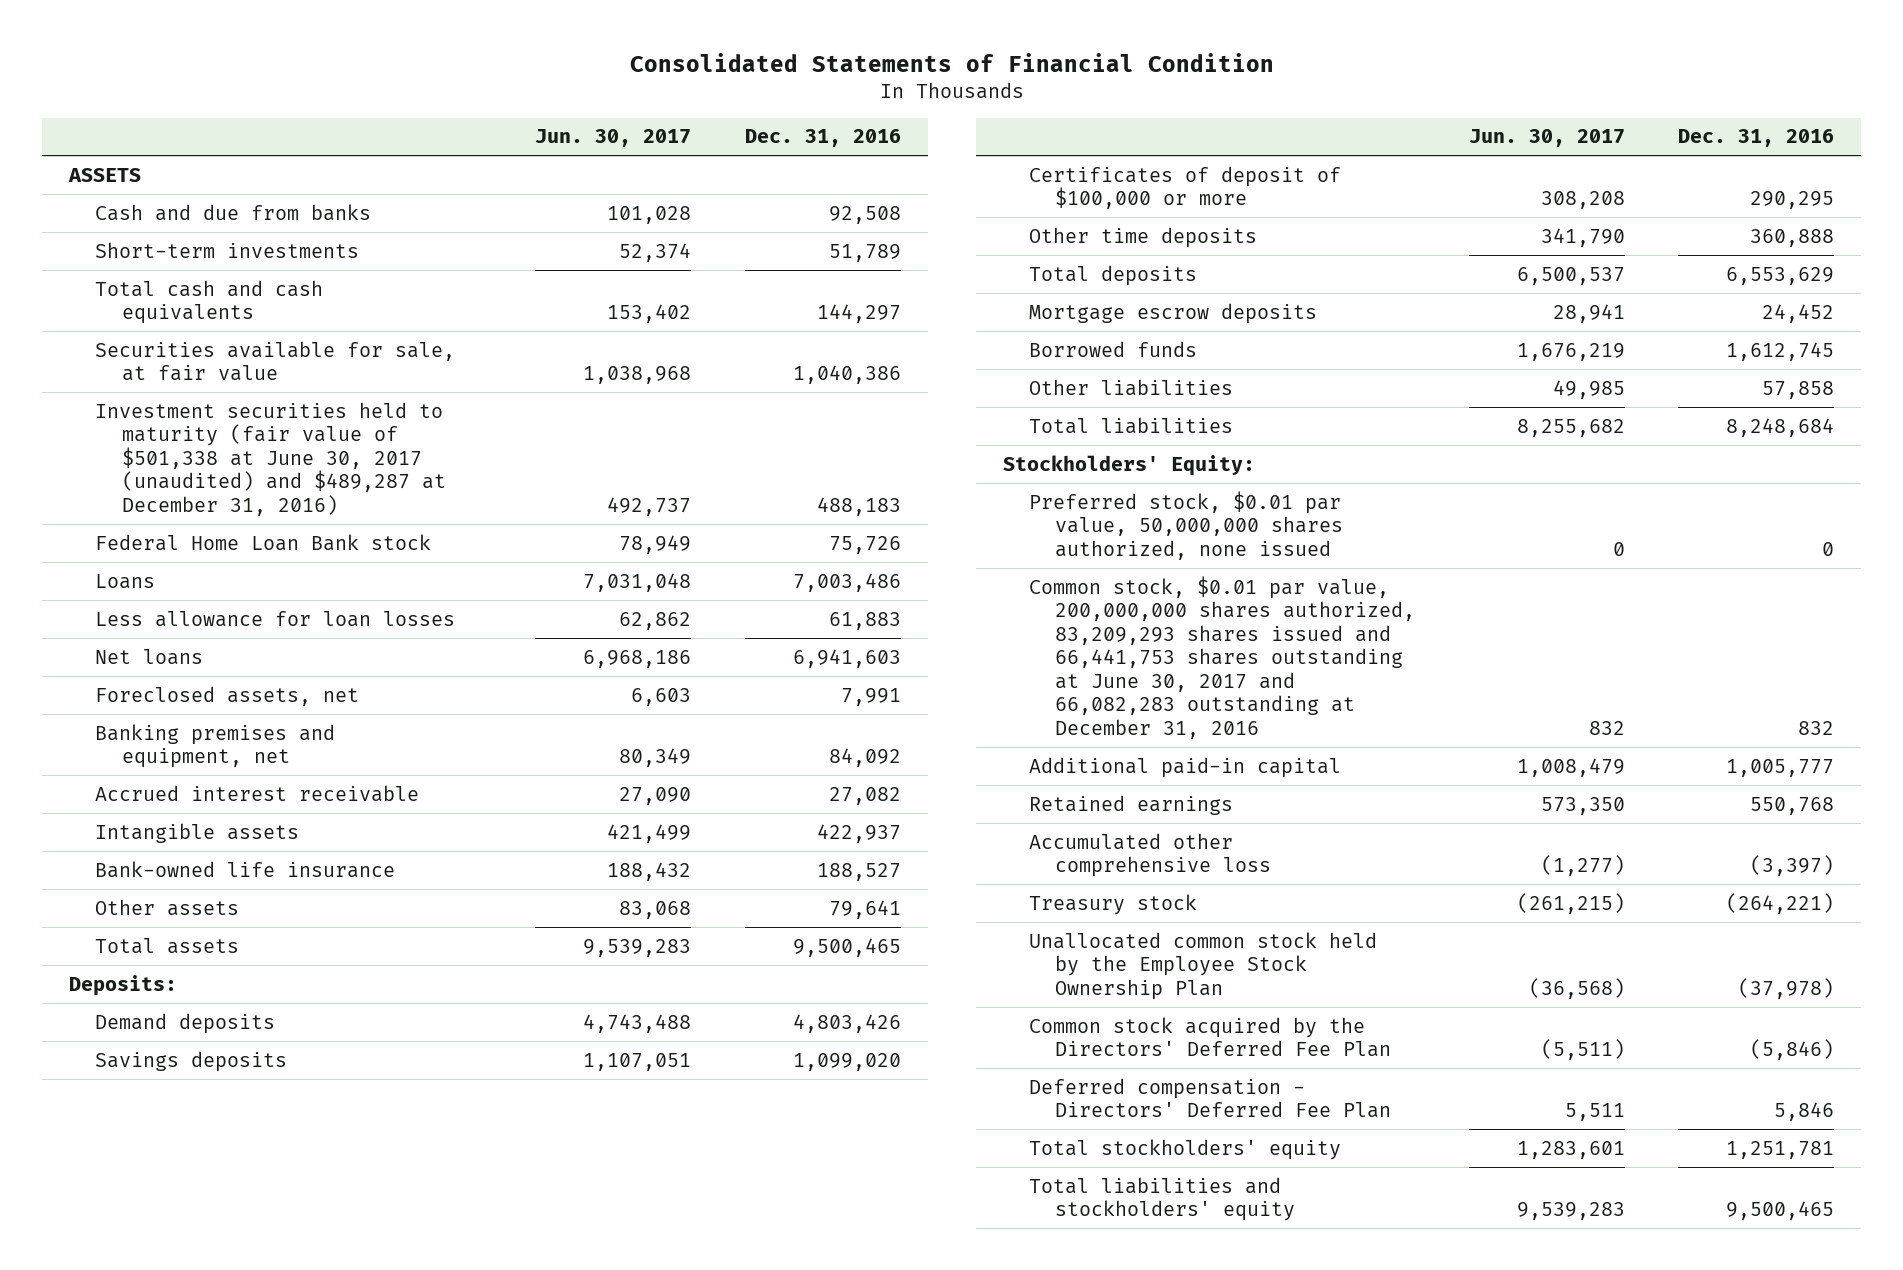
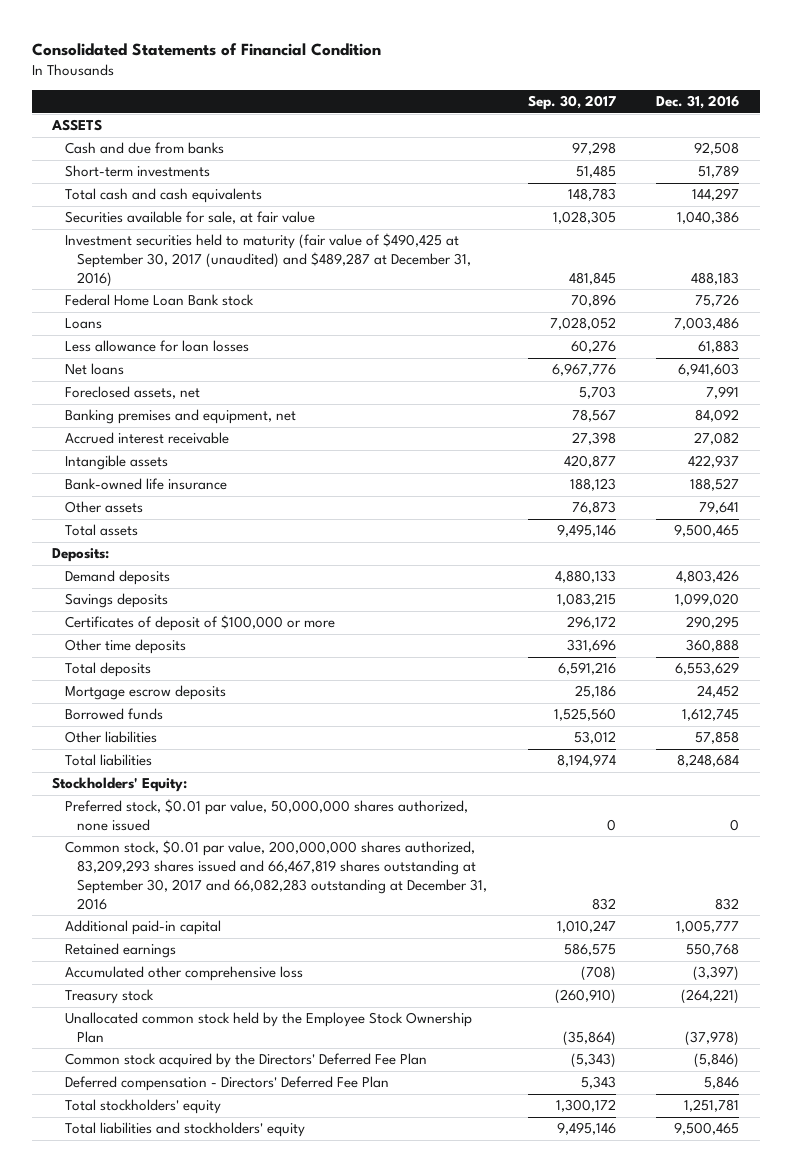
[535,129,692,148] Jun. 30, 2017 -> none
none -> [527,95,616,111] Sep. 30, 2017
[95,401,446,516] Investment securities held to maturity (fair value of $501,338 at June 30, 2017 (unaudited) and $489,287 at December 31, 2016) -> [64,233,472,288] Investment securities held to maturity (fair value of $490,425 at September 30, 2017 (unaudited) and $489,287 at December 31, 2016)
[1028,575,1416,739] Common stock, $0.01 par value, 200,000,000 shares authorized, 83,209,293 shares issued and 66,441,753 shares outstanding at June 30, 2017 and 66,082,283 outstanding at December 31, 2016 -> [64,840,488,910] Common stock, $0.01 par value, 200,000,000 shares authorized, 83,209,293 shares issued and 66,467,819 shares outstanding at September 30, 2017 and 66,082,283 outstanding at December 31, 2016

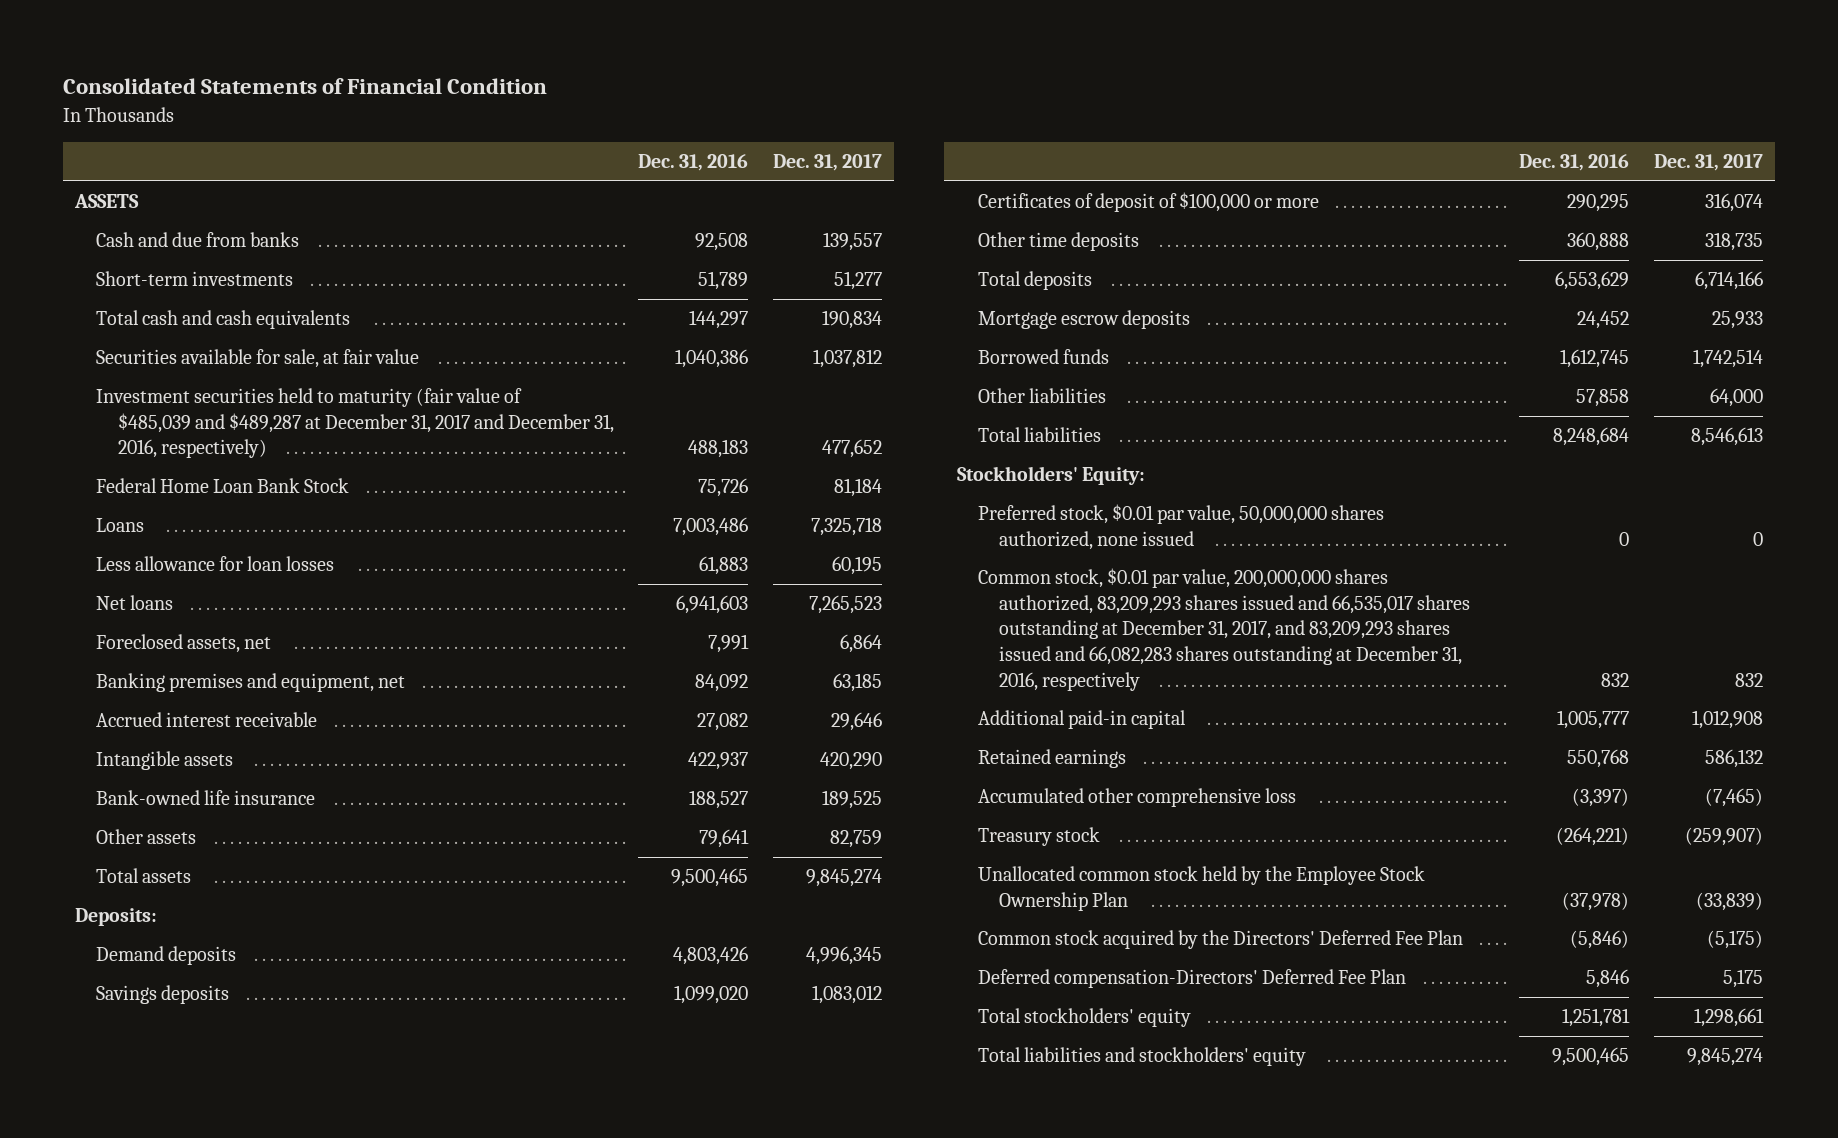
[527,95,616,111] Sep. 30, 2017 -> none
none -> [772,154,882,172] Dec. 31, 2017
[64,233,472,288] Investment securities held to maturity (fair value of $490,425 at September 30, 2017 (unaudited) and $489,287 at December 31, 2016) -> [96,388,614,459] Investment securities held to maturity (fair value of $485,039 and $489,287 at December 31, 2017 and December 31, 2016, respectively)
[64,294,254,307] Federal Home Loan Bank stock -> [96,478,350,494] Federal Home Loan Bank Stock
[64,840,488,910] Common stock, $0.01 par value, 200,000,000 shares authorized, 83,209,293 shares issued and 66,467,819 shares outstanding at September 30, 2017 and 66,082,283 outstanding at December 31, 2016 -> [977,568,1470,691] Common stock, $0.01 par value, 200,000,000 shares authorized, 83,209,293 shares issued and 66,535,017 shares outstanding at December 31, 2017, and 83,209,293 shares issued and 66,082,283 shares outstanding at December 31, 2016, respectively
[64,1076,389,1092] Deferred compensation - Directors' Deferred Fee Plan -> [977,969,1406,989] Deferred compensation-Directors' Deferred Fee Plan

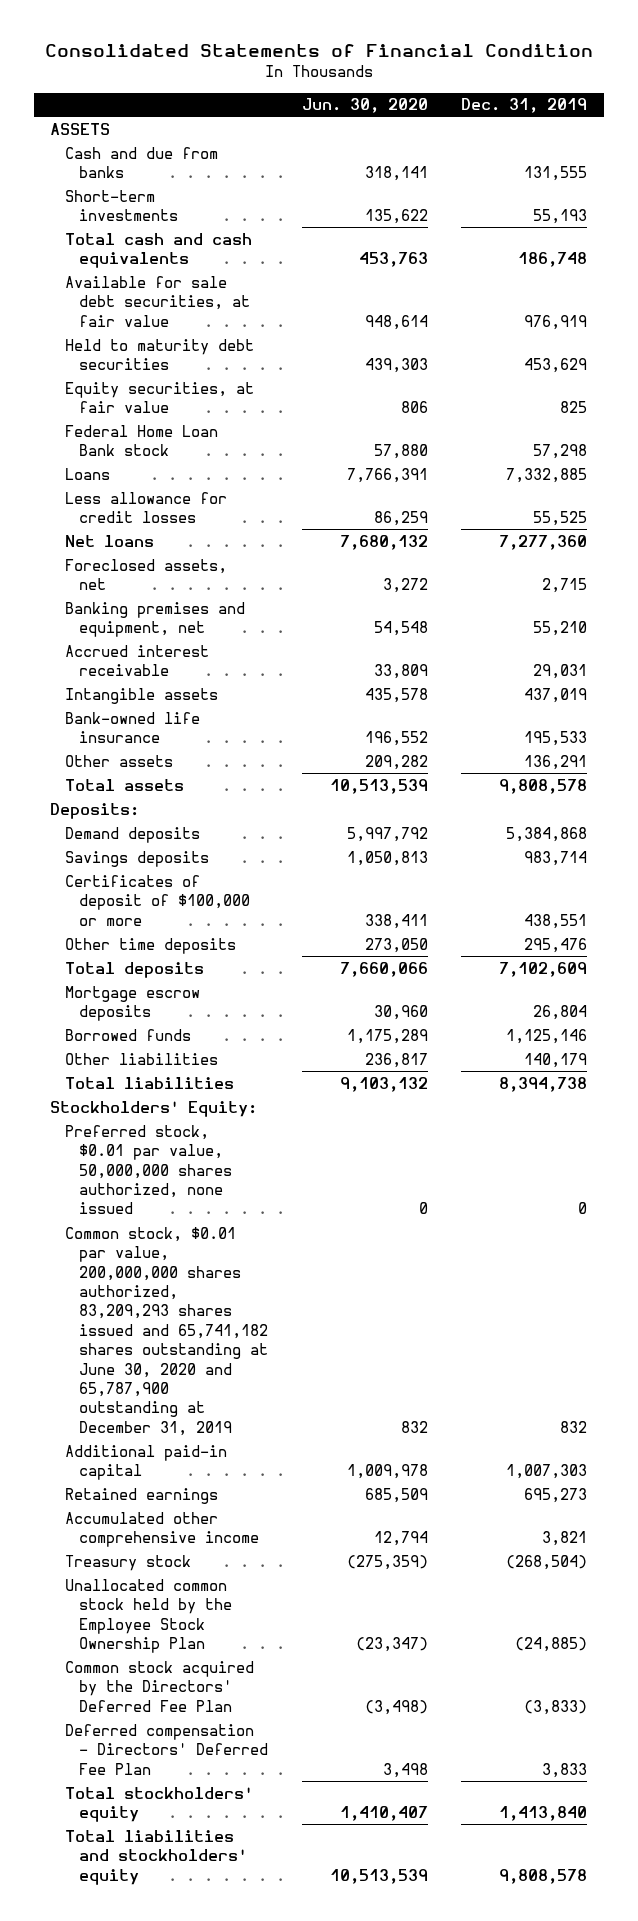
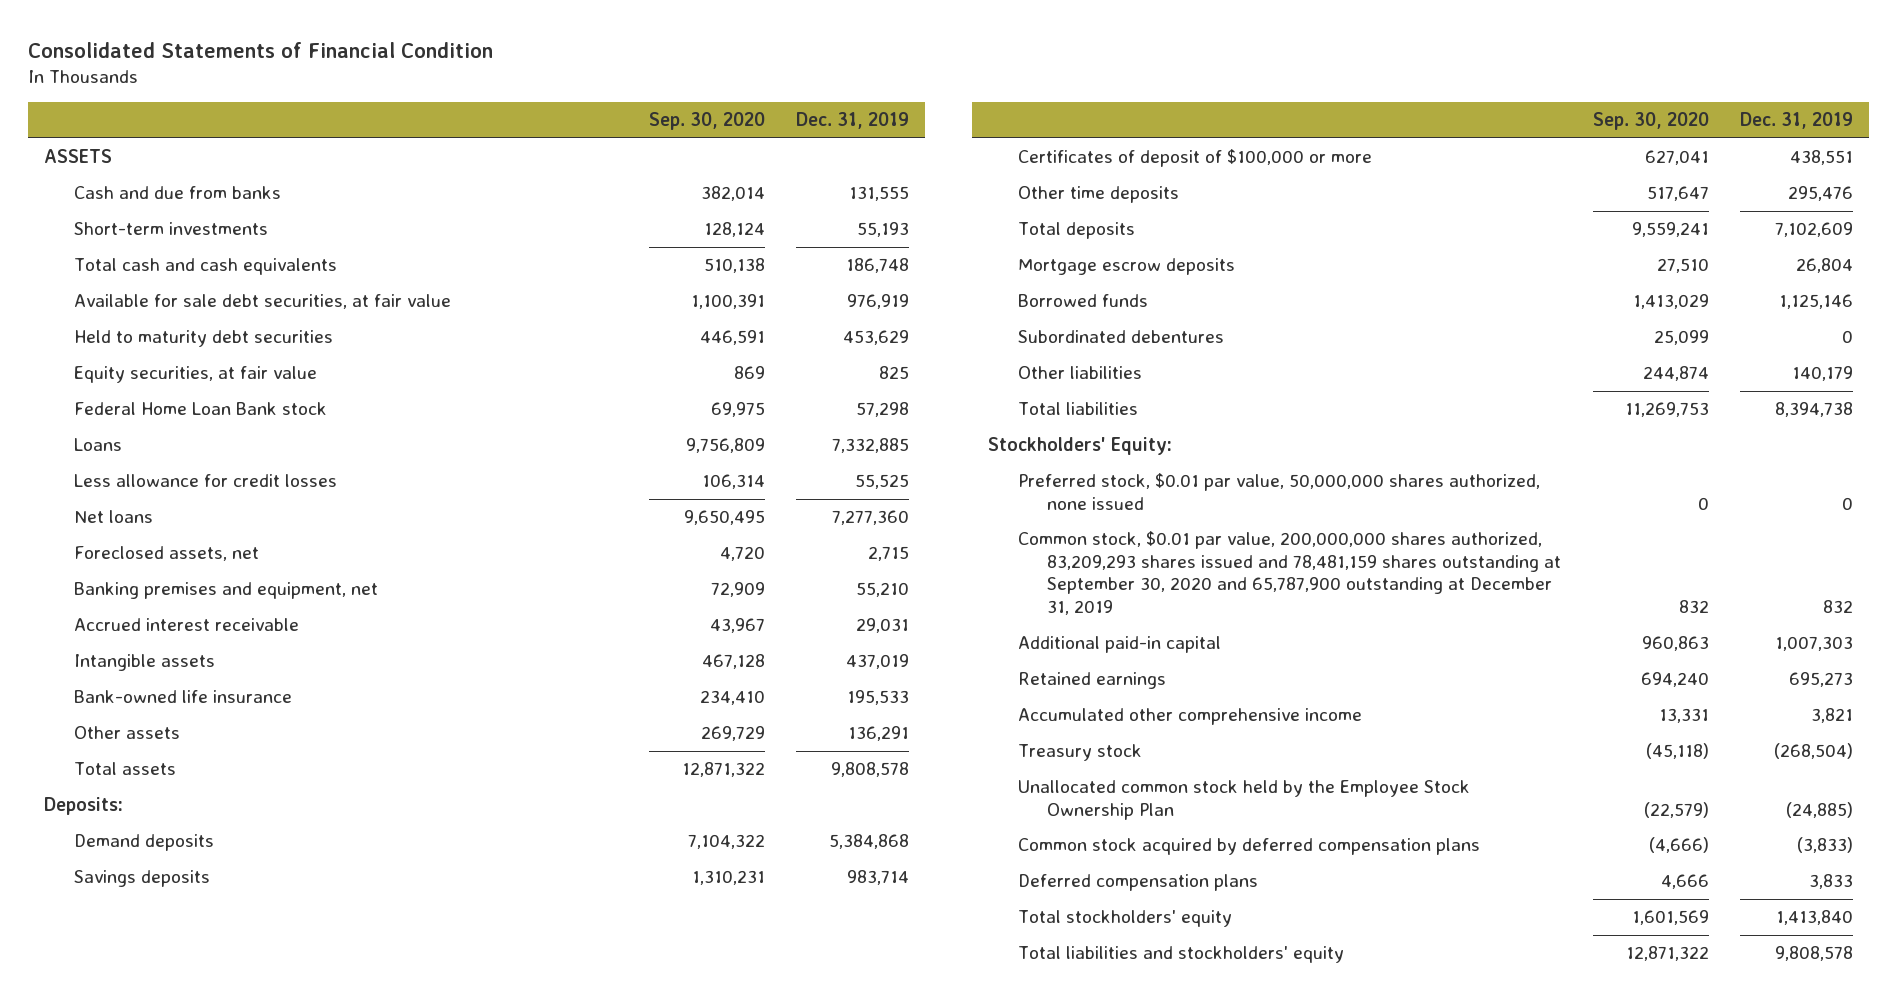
[301,98,428,114] Jun. 30, 2020 -> none
none -> [649,112,766,131] Sep. 30, 2020
none -> [1017,330,1224,344] Subordinated debentures
[64,1226,269,1436] Common stock, $0.01 par value, 200,000,000 shares authorized, 83,209,293 shares issued and 65,741,182 shares outstanding at June 30, 2020 and 65,787,900 outstanding at December 31, 2019 -> [1017,531,1562,616] Common stock, $0.01 par value, 200,000,000 shares authorized, 83,209,293 shares issued and 78,481,159 shares outstanding at September 30, 2020 and 65,787,900 outstanding at December 31, 2019
[64,1660,254,1712] Common stock acquired by the Directors' Deferred Fee Plan -> [1017,838,1480,856] Common stock acquired by deferred compensation plans
[64,1723,269,1775] Deferred compensation - Directors' Deferred Fee Plan -> [1017,874,1258,892] Deferred compensation plans

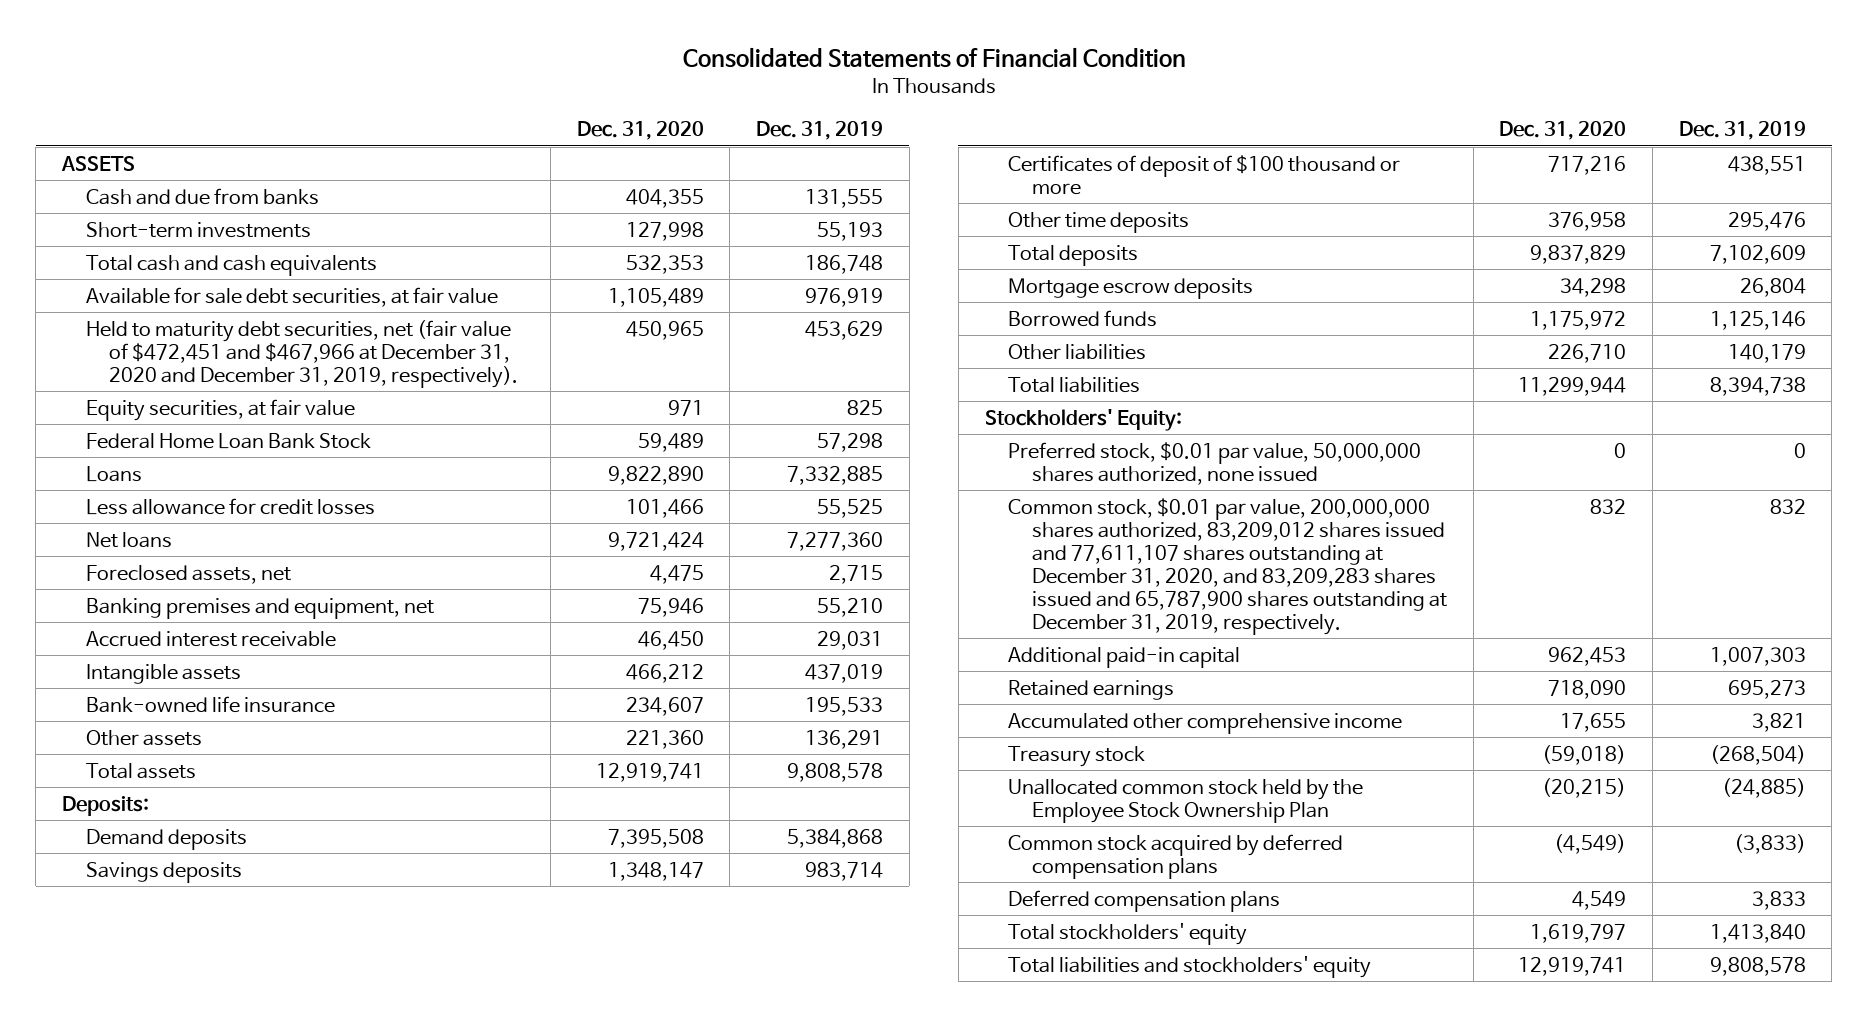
[649,112,766,131] Sep. 30, 2020 -> none
none -> [576,121,704,141] Dec. 31, 2020
[73,330,333,348] Held to maturity debt securities -> [85,319,519,388] Held to maturity debt securities, net (fair value of $472,451 and $467,966 at December 31, 2020 and December 31, 2019, respectively).
[73,402,327,416] Federal Home Loan Bank stock -> [85,432,371,449] Federal Home Loan Bank Stock
[1017,149,1372,168] Certificates of deposit of $100,000 or more -> [1008,154,1401,195] Certificates of deposit of $100 thousand or more
[1017,330,1224,344] Subordinated debentures -> none
[1017,531,1562,616] Common stock, $0.01 par value, 200,000,000 shares authorized, 83,209,293 shares issued and 78,481,159 shares outstanding at September 30, 2020 and 65,787,900 outstanding at December 31, 2019 -> [1008,497,1448,635] Common stock, $0.01 par value, 200,000,000 shares authorized, 83,209,012 shares issued and 77,611,107 shares outstanding at December 31, 2020, and 83,209,283 shares issued and 65,787,900 shares outstanding at December 31, 2019, respectively.

